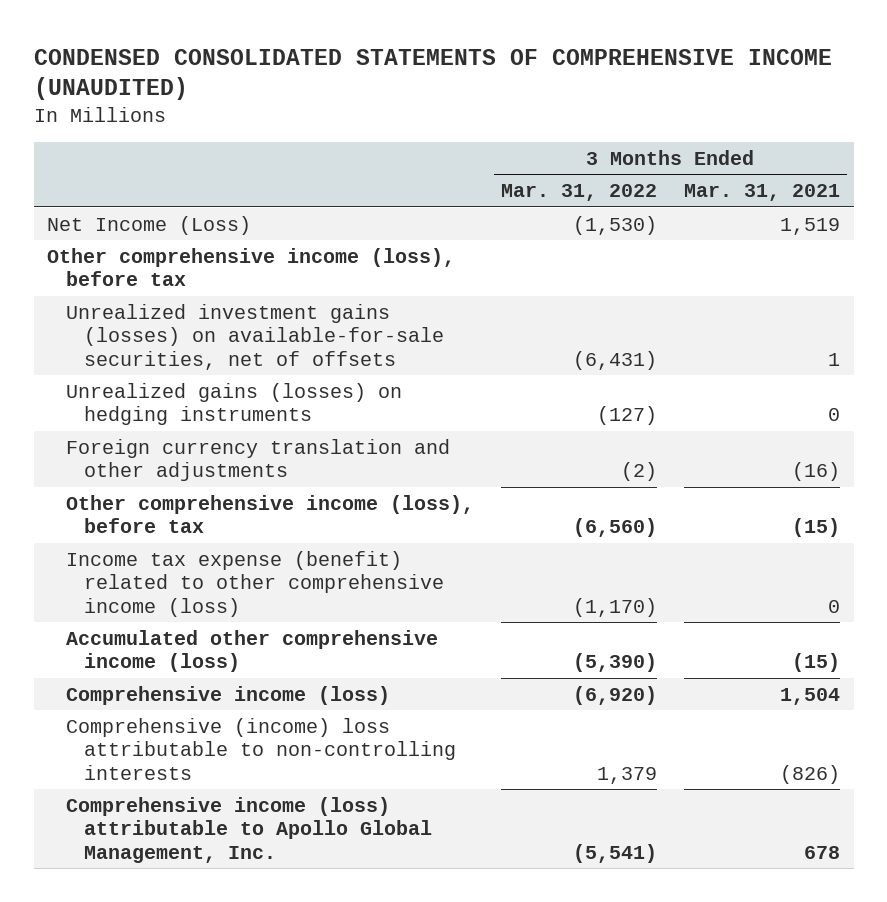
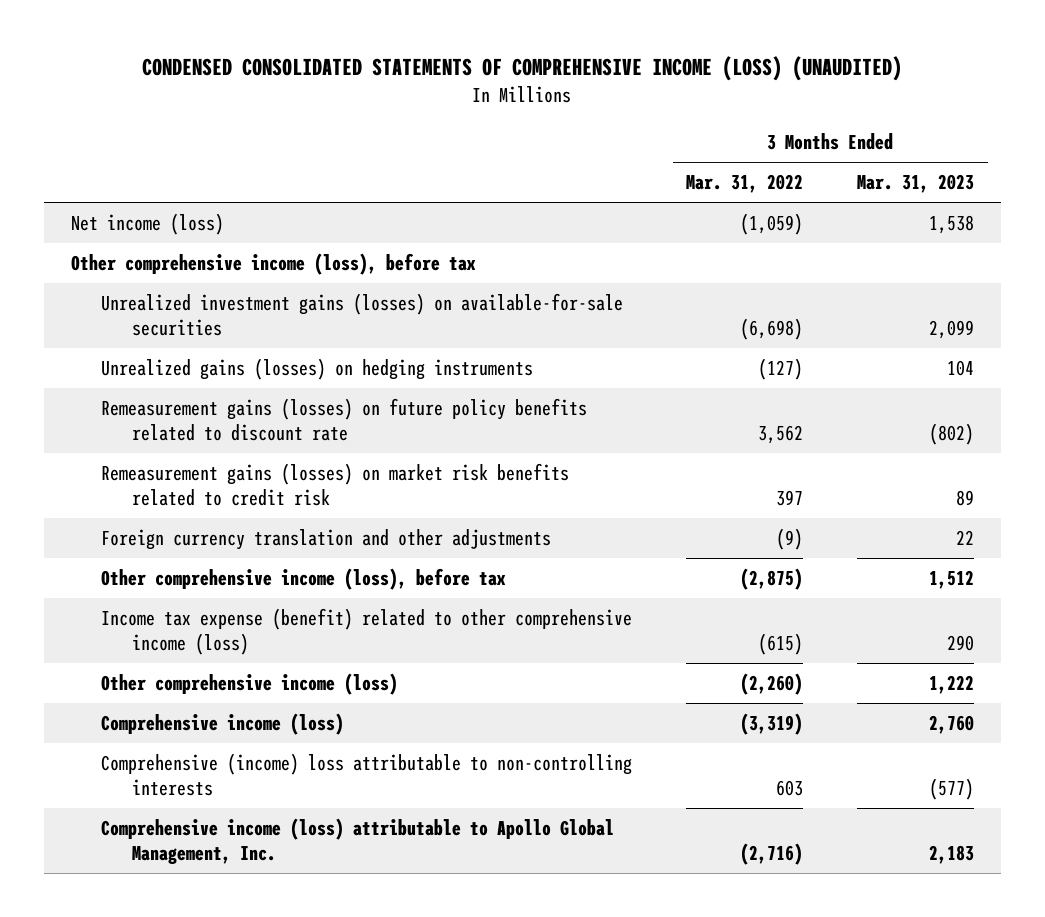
[33,48,832,101] CONDENSED CONSOLIDATED STATEMENTS OF COMPREHENSIVE INCOME (UNAUDITED) -> [142,55,903,81] CONDENSED CONSOLIDATED STATEMENTS OF COMPREHENSIVE INCOME (LOSS) (UNAUDITED)
[683,184,840,202] Mar. 31, 2021 -> none
none -> [857,174,975,194] Mar. 31, 2023
[47,215,252,235] Net Income (Loss) -> [70,213,224,236] Net income (loss)
[572,215,657,235] (1,530) -> [740,213,804,236] (1,059)
[65,303,445,370] Unrealized investment gains (losses) on available-for-sale securities, net of offsets -> [101,293,624,336] Unrealized investment gains (losses) on available-for-sale securities
[572,350,657,370] (6,431) -> [740,317,804,340] (6,698)
none -> [101,398,588,441] Remeasurement gains (losses) on future policy benefits related to discount rate
none -> [101,463,570,506] Remeasurement gains (losses) on market risk benefits related to credit risk
[620,462,657,482] (2) -> [776,528,804,551] (9)
[572,518,657,538] (6,560) -> [740,568,804,591] (2,875)
[572,597,657,617] (1,170) -> [758,632,804,655] (615)
[65,629,438,673] Accumulated other comprehensive income (loss) -> [101,673,399,696] Other comprehensive income (loss)
[572,653,657,673] (5,390) -> [740,673,804,696] (2,260)
[572,685,657,705] (6,920) -> [740,713,804,736] (3,319)
[596,766,657,784] 1,379 -> [776,779,804,796] 603
[572,843,657,863] (5,541) -> [740,842,804,865] (2,716)

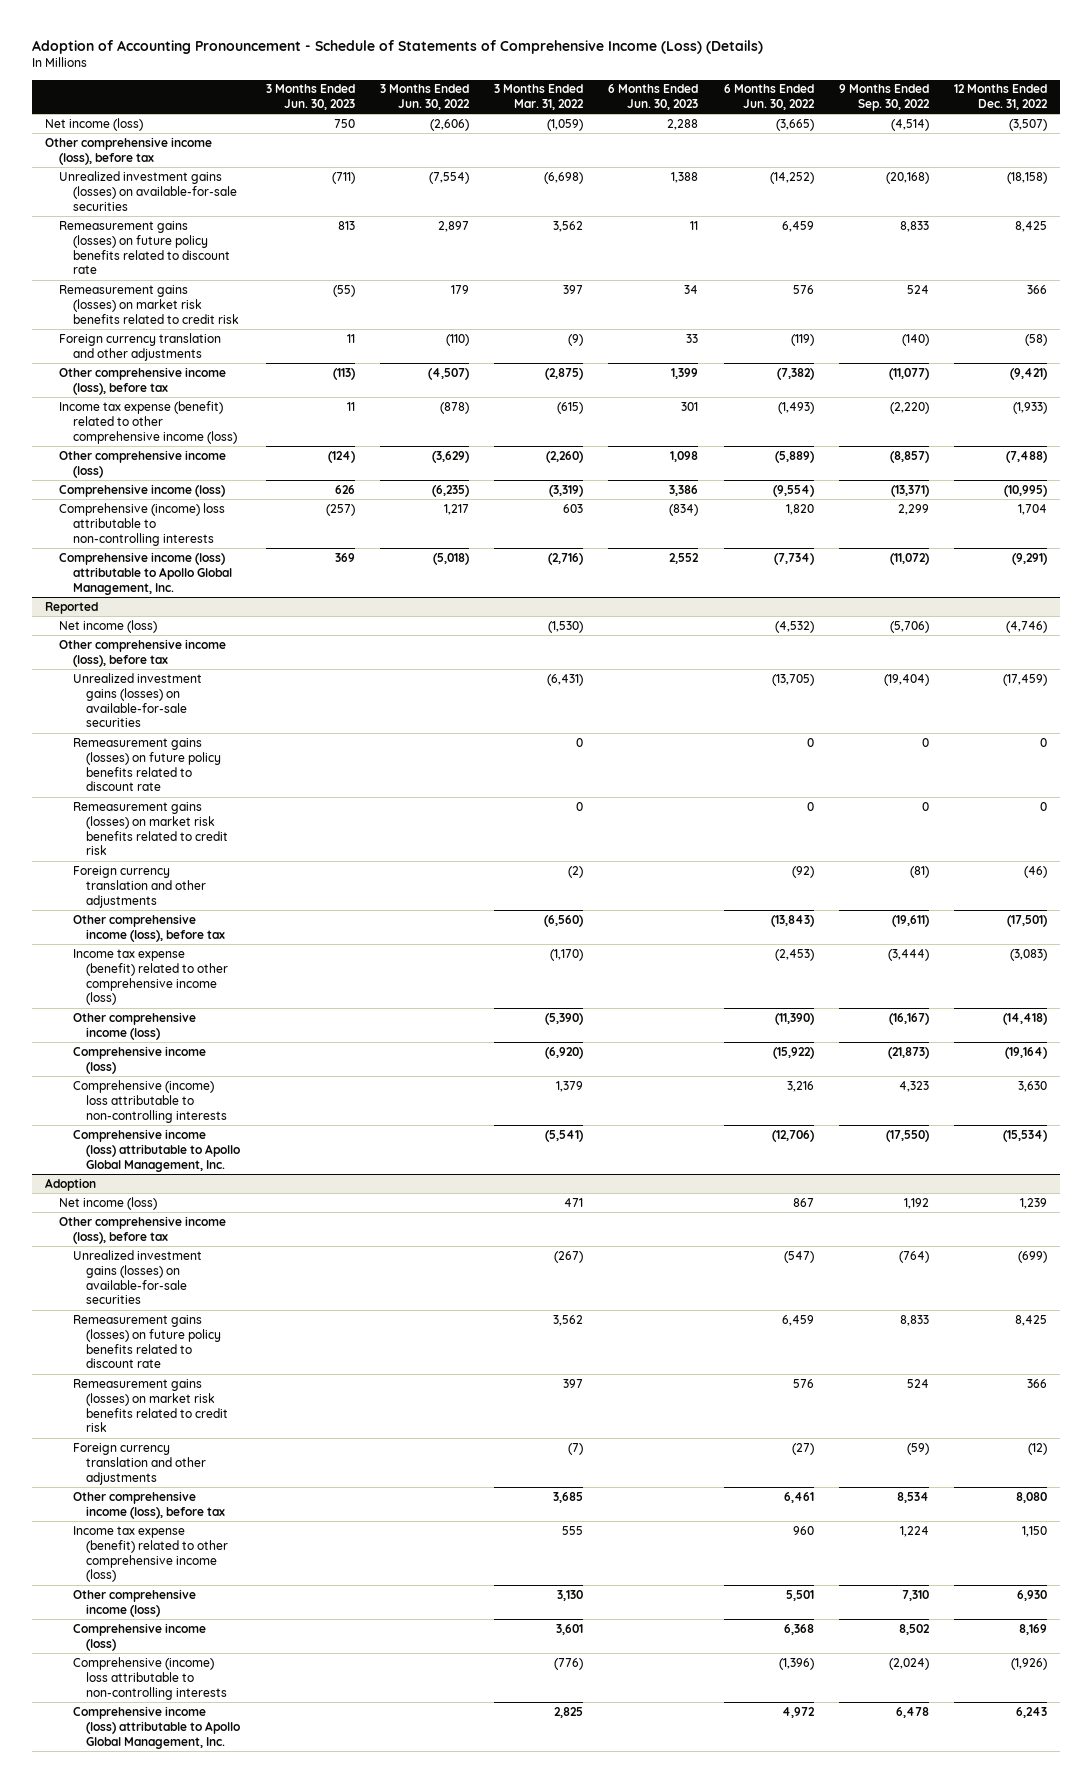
[142,55,903,81] CONDENSED CONSOLIDATED STATEMENTS OF COMPREHENSIVE INCOME (LOSS) (UNAUDITED) -> [32,39,764,54] Adoption of Accounting Pronouncement - Schedule of Statements of Comprehensive Income (Loss) (Details)
[857,174,975,194] Mar. 31, 2023 -> none
none -> [265,84,355,111] 3 Months Ended Jun. 30, 2023
none -> [379,84,470,111] 3 Months Ended Jun. 30, 2022
none -> [608,84,699,111] 6 Months Ended Jun. 30, 2023
none -> [723,84,815,111] 6 Months Ended Jun. 30, 2022
none -> [838,84,930,112] 9 Months Ended Sep. 30, 2022
none -> [954,84,1049,111] 12 Months Ended Dec. 31, 2022
[101,358,534,381] Unrealized gains (losses) on hedging instruments -> none
none -> [44,601,98,614] Reported
none -> [58,619,157,633] Net income (loss)
none -> [58,638,226,667] Other comprehensive income (loss), before tax
none -> [72,672,202,728] Unrealized investment gains (losses) on available-for-sale securities
none -> [72,737,222,792] Remeasurement gains (losses) on future policy benefits related to discount rate
none -> [72,801,229,856] Remeasurement gains (losses) on market risk benefits related to credit risk
none -> [72,865,207,908] Foreign currency translation and other adjustments
none -> [72,913,226,942] Other comprehensive income (loss), before tax
none -> [72,948,229,1006] Income tax expense (benefit) related to other comprehensive income (loss)
none -> [72,1011,196,1040] Other comprehensive income (loss)
none -> [72,1045,206,1074] Comprehensive income (loss)
none -> [72,1079,228,1123] Comprehensive (income) loss attributable to non-controlling interests
none -> [72,1128,241,1172] Comprehensive income (loss) attributable to Apollo Global Management, Inc.
none -> [44,1177,96,1191] Adoption
none -> [58,1196,157,1210] Net income (loss)
none -> [58,1215,226,1244] Other comprehensive income (loss), before tax
none -> [72,1249,202,1305] Unrealized investment gains (losses) on available-for-sale securities
none -> [72,1314,222,1369] Remeasurement gains (losses) on future policy benefits related to discount rate
none -> [72,1378,229,1433] Remeasurement gains (losses) on market risk benefits related to credit risk
none -> [72,1442,207,1485] Foreign currency translation and other adjustments
none -> [72,1490,226,1519] Other comprehensive income (loss), before tax
none -> [72,1525,229,1583] Income tax expense (benefit) related to other comprehensive income (loss)
none -> [72,1588,196,1617] Other comprehensive income (loss)
none -> [72,1622,206,1651] Comprehensive income (loss)
none -> [72,1656,228,1700] Comprehensive (income) loss attributable to non-controlling interests
none -> [72,1705,241,1749] Comprehensive income (loss) attributable to Apollo Global Management, Inc.

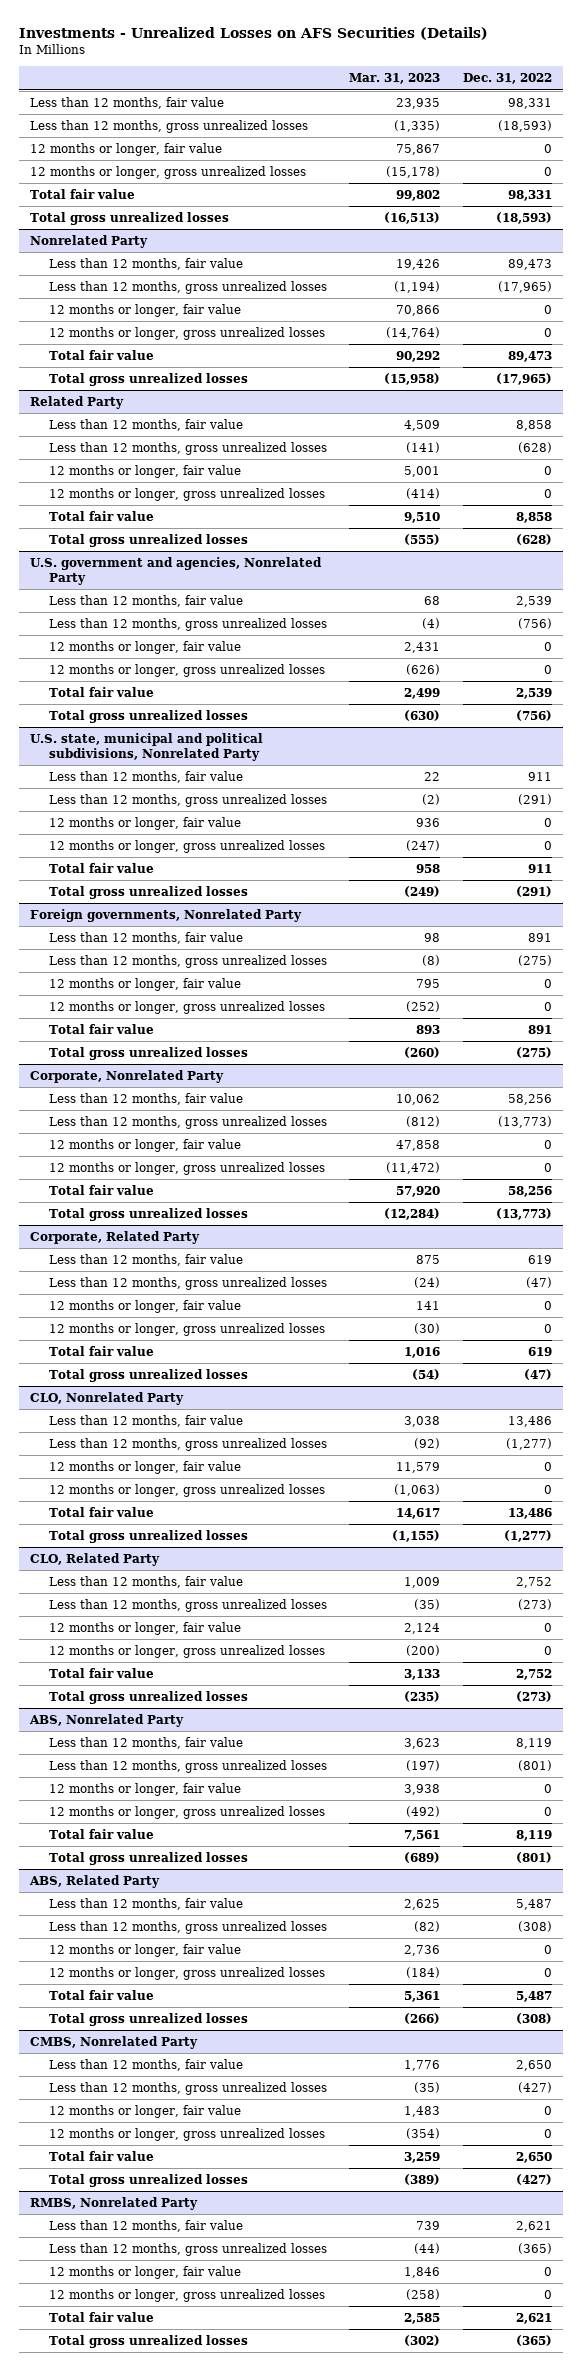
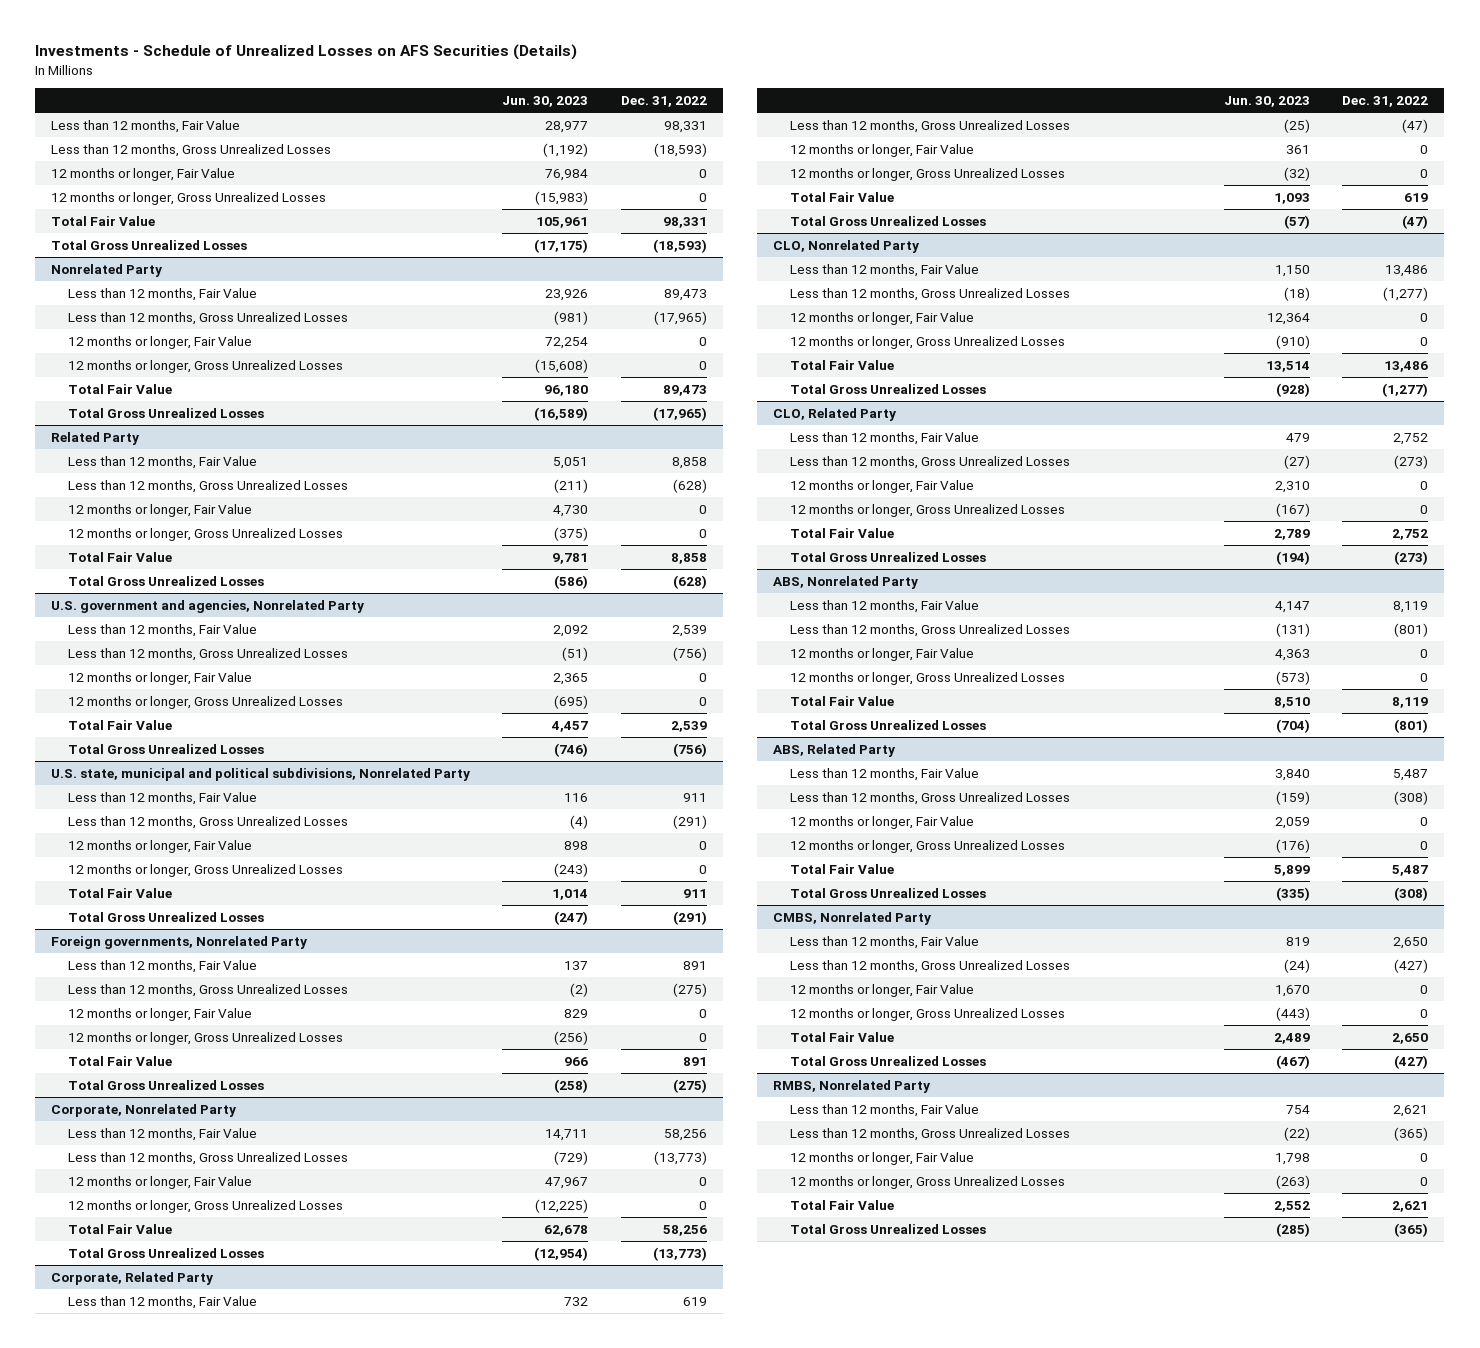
[19,26,489,40] Investments - Unrealized Losses on AFS Securities (Details) -> [35,44,578,61] Investments - Schedule of Unrealized Losses on AFS Securities (Details)
[349,73,441,85] Mar. 31, 2023 -> none
none -> [502,96,589,108] Jun. 30, 2023
[30,97,225,110] Less than 12 months, fair value -> [51,119,241,133] Less than 12 months, Fair Value
[30,120,309,134] Less than 12 months, gross unrealized losses -> [51,143,332,157] Less than 12 months, Gross Unrealized Losses
[30,143,223,157] 12 months or longer, fair value -> [51,167,236,181] 12 months or longer, Fair Value
[30,166,307,180] 12 months or longer, gross unrealized losses -> [51,191,327,205] 12 months or longer, Gross Unrealized Losses
[30,189,136,200] Total fair value -> [51,215,156,226] Total Fair Value
[30,212,230,226] Total gross unrealized losses -> [51,239,248,250] Total Gross Unrealized Losses
[48,258,243,271] Less than 12 months, fair value -> [68,287,258,301] Less than 12 months, Fair Value
[48,281,327,295] Less than 12 months, gross unrealized losses -> [68,311,349,325] Less than 12 months, Gross Unrealized Losses
[48,304,241,318] 12 months or longer, fair value -> [68,335,253,349] 12 months or longer, Fair Value
[48,327,325,341] 12 months or longer, gross unrealized losses -> [68,359,344,373] 12 months or longer, Gross Unrealized Losses
[48,350,154,361] Total fair value -> [68,383,173,394] Total Fair Value
[48,373,248,387] Total gross unrealized losses -> [68,407,265,418] Total Gross Unrealized Losses
[48,419,243,432] Less than 12 months, fair value -> [68,455,258,469] Less than 12 months, Fair Value
[48,442,327,456] Less than 12 months, gross unrealized losses -> [68,479,349,493] Less than 12 months, Gross Unrealized Losses
[48,465,241,479] 12 months or longer, fair value -> [68,503,253,517] 12 months or longer, Fair Value
[48,488,325,502] 12 months or longer, gross unrealized losses -> [68,527,344,541] 12 months or longer, Gross Unrealized Losses
[48,511,154,522] Total fair value -> [68,551,173,562] Total Fair Value
[48,534,248,548] Total gross unrealized losses -> [68,575,265,586] Total Gross Unrealized Losses
[48,595,243,608] Less than 12 months, fair value -> [68,623,258,637] Less than 12 months, Fair Value
[48,618,327,632] Less than 12 months, gross unrealized losses -> [68,647,349,661] Less than 12 months, Gross Unrealized Losses
[48,641,241,655] 12 months or longer, fair value -> [68,671,253,685] 12 months or longer, Fair Value
[48,664,325,678] 12 months or longer, gross unrealized losses -> [68,695,344,709] 12 months or longer, Gross Unrealized Losses
[48,687,154,698] Total fair value -> [68,719,173,730] Total Fair Value
[48,710,248,724] Total gross unrealized losses -> [68,743,265,754] Total Gross Unrealized Losses
[48,771,243,784] Less than 12 months, fair value -> [68,791,258,805] Less than 12 months, Fair Value
[48,794,327,808] Less than 12 months, gross unrealized losses -> [68,815,349,829] Less than 12 months, Gross Unrealized Losses
[48,817,241,831] 12 months or longer, fair value -> [68,839,253,853] 12 months or longer, Fair Value
[48,840,325,854] 12 months or longer, gross unrealized losses -> [68,863,344,877] 12 months or longer, Gross Unrealized Losses
[48,863,154,874] Total fair value -> [68,887,173,898] Total Fair Value
[48,886,248,900] Total gross unrealized losses -> [68,911,265,922] Total Gross Unrealized Losses
[48,932,243,945] Less than 12 months, fair value -> [68,959,258,973] Less than 12 months, Fair Value
[48,955,327,969] Less than 12 months, gross unrealized losses -> [68,983,349,997] Less than 12 months, Gross Unrealized Losses
[48,978,241,992] 12 months or longer, fair value -> [68,1007,253,1021] 12 months or longer, Fair Value
[48,1001,325,1015] 12 months or longer, gross unrealized losses -> [68,1031,344,1045] 12 months or longer, Gross Unrealized Losses
[48,1024,154,1035] Total fair value -> [68,1055,173,1066] Total Fair Value
[48,1047,248,1061] Total gross unrealized losses -> [68,1079,265,1090] Total Gross Unrealized Losses
[48,1093,243,1106] Less than 12 months, fair value -> [68,1127,258,1141] Less than 12 months, Fair Value
[48,1116,327,1130] Less than 12 months, gross unrealized losses -> [68,1151,349,1165] Less than 12 months, Gross Unrealized Losses
[48,1139,241,1153] 12 months or longer, fair value -> [68,1175,253,1189] 12 months or longer, Fair Value
[48,1162,325,1176] 12 months or longer, gross unrealized losses -> [68,1199,344,1213] 12 months or longer, Gross Unrealized Losses
[48,1185,154,1196] Total fair value -> [68,1223,173,1234] Total Fair Value
[48,1208,248,1222] Total gross unrealized losses -> [68,1247,265,1258] Total Gross Unrealized Losses
[48,1254,243,1267] Less than 12 months, fair value -> [68,1295,258,1309] Less than 12 months, Fair Value
[48,1277,327,1291] Less than 12 months, gross unrealized losses -> [789,119,1070,133] Less than 12 months, Gross Unrealized Losses
[48,1300,241,1314] 12 months or longer, fair value -> [789,143,974,157] 12 months or longer, Fair Value
[48,1323,325,1337] 12 months or longer, gross unrealized losses -> [789,167,1065,181] 12 months or longer, Gross Unrealized Losses
[48,1346,154,1357] Total fair value -> [789,191,894,202] Total Fair Value
[48,1369,248,1383] Total gross unrealized losses -> [789,215,986,226] Total Gross Unrealized Losses
[48,1415,243,1428] Less than 12 months, fair value -> [789,263,979,277] Less than 12 months, Fair Value
[48,1438,327,1452] Less than 12 months, gross unrealized losses -> [789,287,1070,301] Less than 12 months, Gross Unrealized Losses
[48,1461,241,1475] 12 months or longer, fair value -> [789,311,974,325] 12 months or longer, Fair Value
[48,1484,325,1498] 12 months or longer, gross unrealized losses -> [789,335,1065,349] 12 months or longer, Gross Unrealized Losses
[48,1507,154,1518] Total fair value -> [789,359,894,370] Total Fair Value
[48,1530,248,1544] Total gross unrealized losses -> [789,383,986,394] Total Gross Unrealized Losses
[48,1576,243,1589] Less than 12 months, fair value -> [789,431,979,445] Less than 12 months, Fair Value
[48,1599,327,1613] Less than 12 months, gross unrealized losses -> [789,455,1070,469] Less than 12 months, Gross Unrealized Losses
[48,1622,241,1636] 12 months or longer, fair value -> [789,479,974,493] 12 months or longer, Fair Value
[48,1645,325,1659] 12 months or longer, gross unrealized losses -> [789,503,1065,517] 12 months or longer, Gross Unrealized Losses
[48,1668,154,1679] Total fair value -> [789,527,894,538] Total Fair Value
[48,1691,248,1705] Total gross unrealized losses -> [789,551,986,562] Total Gross Unrealized Losses
[48,1737,243,1750] Less than 12 months, fair value -> [789,599,979,613] Less than 12 months, Fair Value
[48,1760,327,1774] Less than 12 months, gross unrealized losses -> [789,623,1070,637] Less than 12 months, Gross Unrealized Losses
[48,1783,241,1797] 12 months or longer, fair value -> [789,647,974,661] 12 months or longer, Fair Value
[48,1806,325,1820] 12 months or longer, gross unrealized losses -> [789,671,1065,685] 12 months or longer, Gross Unrealized Losses
[48,1829,154,1840] Total fair value -> [789,695,894,706] Total Fair Value
[48,1852,248,1866] Total gross unrealized losses -> [789,719,986,730] Total Gross Unrealized Losses
[48,1898,243,1911] Less than 12 months, fair value -> [789,767,979,781] Less than 12 months, Fair Value
[48,1921,327,1935] Less than 12 months, gross unrealized losses -> [789,791,1070,805] Less than 12 months, Gross Unrealized Losses
[48,1944,241,1958] 12 months or longer, fair value -> [789,815,974,829] 12 months or longer, Fair Value
[48,1967,325,1981] 12 months or longer, gross unrealized losses -> [789,839,1065,853] 12 months or longer, Gross Unrealized Losses
[48,1990,154,2001] Total fair value -> [789,863,894,874] Total Fair Value
[48,2013,248,2027] Total gross unrealized losses -> [789,887,986,898] Total Gross Unrealized Losses
[48,2059,243,2072] Less than 12 months, fair value -> [789,935,979,949] Less than 12 months, Fair Value
[48,2082,327,2096] Less than 12 months, gross unrealized losses -> [789,959,1070,973] Less than 12 months, Gross Unrealized Losses
[48,2105,241,2119] 12 months or longer, fair value -> [789,983,974,997] 12 months or longer, Fair Value
[48,2128,325,2142] 12 months or longer, gross unrealized losses -> [789,1007,1065,1021] 12 months or longer, Gross Unrealized Losses
[48,2151,154,2162] Total fair value -> [789,1031,894,1042] Total Fair Value
[48,2174,248,2188] Total gross unrealized losses -> [789,1055,986,1066] Total Gross Unrealized Losses
[48,2220,243,2233] Less than 12 months, fair value -> [789,1103,979,1117] Less than 12 months, Fair Value
[48,2243,327,2257] Less than 12 months, gross unrealized losses -> [789,1127,1070,1141] Less than 12 months, Gross Unrealized Losses
[48,2266,241,2280] 12 months or longer, fair value -> [789,1151,974,1165] 12 months or longer, Fair Value
[48,2289,325,2303] 12 months or longer, gross unrealized losses -> [789,1175,1065,1189] 12 months or longer, Gross Unrealized Losses
[48,2312,154,2323] Total fair value -> [789,1199,894,1210] Total Fair Value
[48,2335,248,2349] Total gross unrealized losses -> [789,1223,986,1234] Total Gross Unrealized Losses

